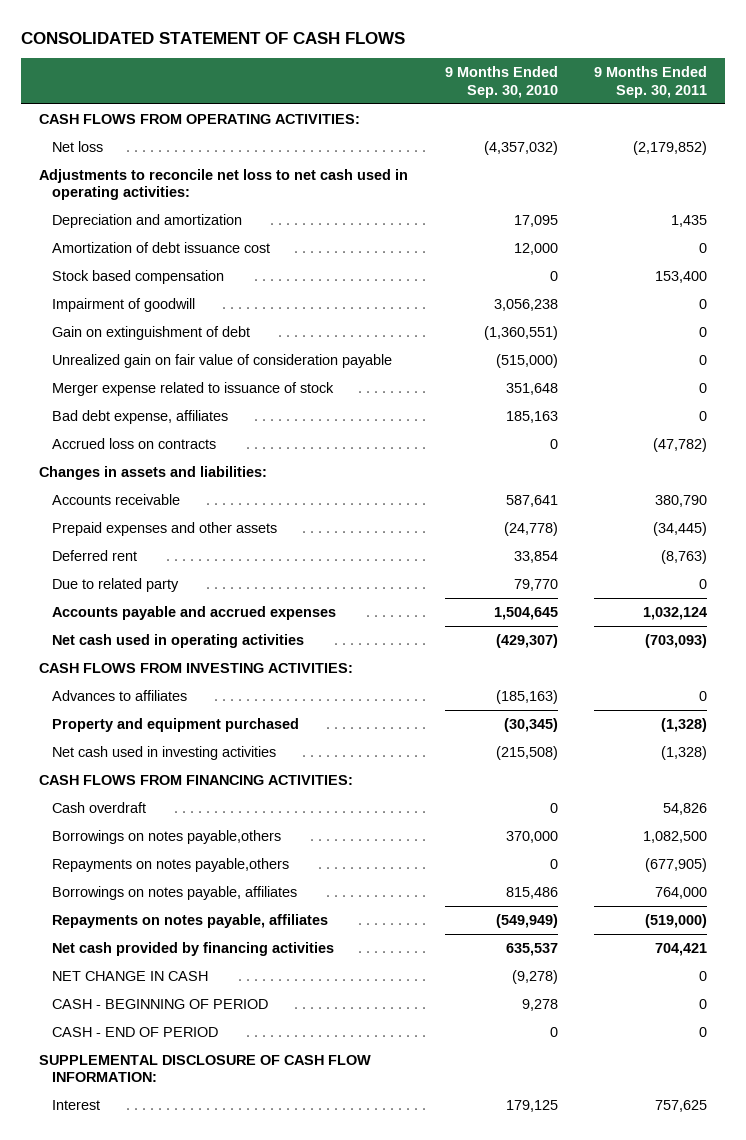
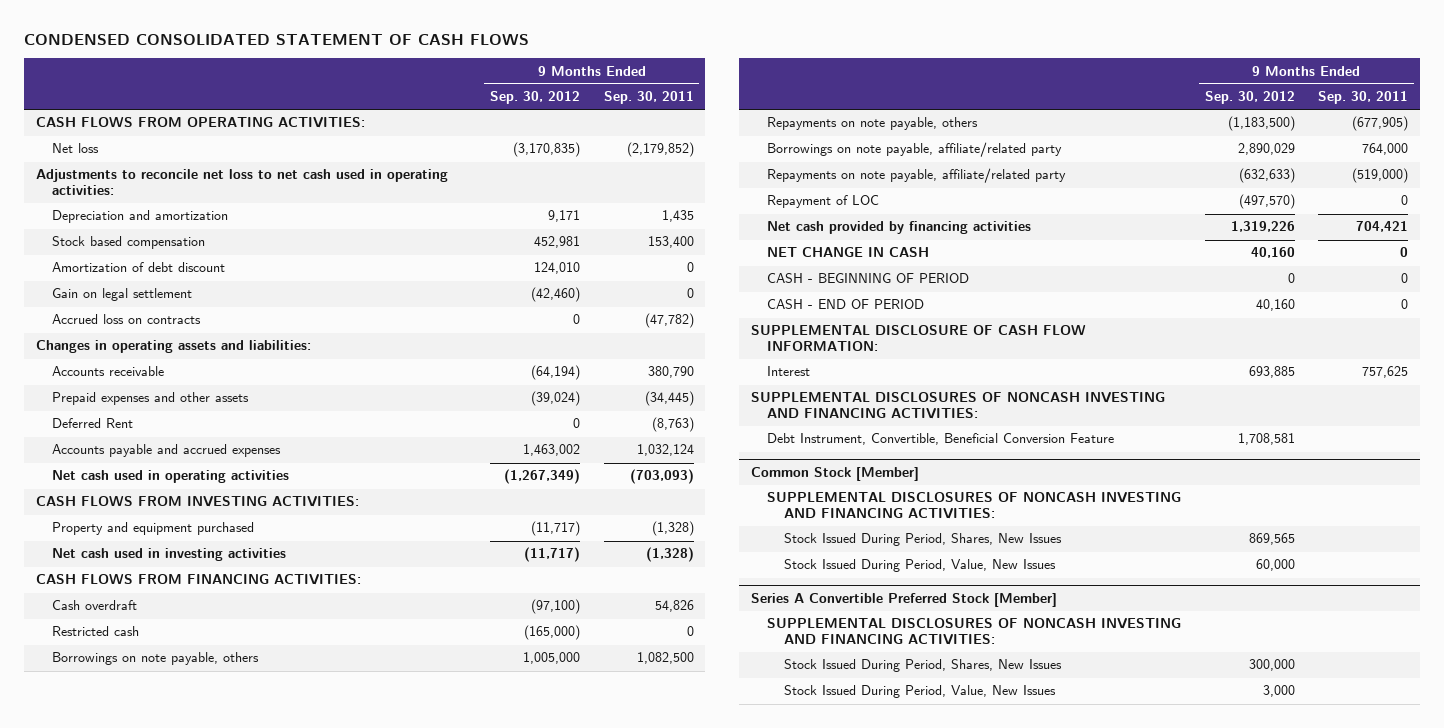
[21,31,406,44] CONSOLIDATED STATEMENT OF CASH FLOWS -> [24,33,530,45] CONDENSED CONSOLIDATED STATEMENT OF CASH FLOWS
[444,66,558,98] 9 Months Ended Sep. 30, 2010 -> none
none -> [489,91,580,105] Sep. 30, 2012
[52,241,271,253] Amortization of debt issuance cost -> none
[52,297,196,312] Impairment of goodwill -> none
[52,325,251,340] Gain on extinguishment of debt -> none
[52,353,393,368] Unrealized gain on fair value of consideration payable -> none
[52,381,335,396] Merger expense related to issuance of stock -> none
[52,409,229,424] Bad debt expense, affiliates -> none
none -> [52,262,226,273] Amortization of debt discount
none -> [52,288,193,302] Gain on legal settlement
[39,465,268,480] Changes in assets and liabilities: -> [35,340,311,354] Changes in operating assets and liabilities:
[52,577,180,592] Due to related party -> none
[52,549,138,561] Deferred rent -> [52,418,134,429] Deferred Rent
[52,689,188,701] Advances to affiliates -> none
none -> [52,626,140,637] Restricted cash
[52,829,282,844] Borrowings on notes payable,others -> [52,652,260,666] Borrowings on note payable, others
[52,857,290,872] Repayments on notes payable,others -> [767,117,979,131] Repayments on note payable, others
[52,885,298,900] Borrowings on notes payable, affiliates -> [767,142,1063,158] Borrowings on note payable, affiliate/related party
[52,913,329,928] Repayments on notes payable, affiliates -> [767,168,1067,184] Repayments on note payable, affiliate/related party
none -> [767,195,880,209] Repayment of LOC
none -> [750,392,1165,420] SUPPLEMENTAL DISCLOSURES OF NONCASH INVESTING AND FINANCING ACTIVITIES:
none -> [767,433,1115,446] Debt Instrument, Convertible, Beneficial Conversion Feature
none -> [750,467,919,482] Common Stock [Member]
none -> [767,492,1182,520] SUPPLEMENTAL DISCLOSURES OF NONCASH INVESTING AND FINANCING ACTIVITIES:
none -> [783,533,1062,547] Stock Issued During Period, Shares, New Issues
none -> [783,559,1056,573] Stock Issued During Period, Value, New Issues
none -> [750,593,1057,608] Series A Convertible Preferred Stock [Member]
none -> [767,618,1182,646] SUPPLEMENTAL DISCLOSURES OF NONCASH INVESTING AND FINANCING ACTIVITIES:
none -> [783,659,1062,673] Stock Issued During Period, Shares, New Issues
none -> [783,685,1056,699] Stock Issued During Period, Value, New Issues

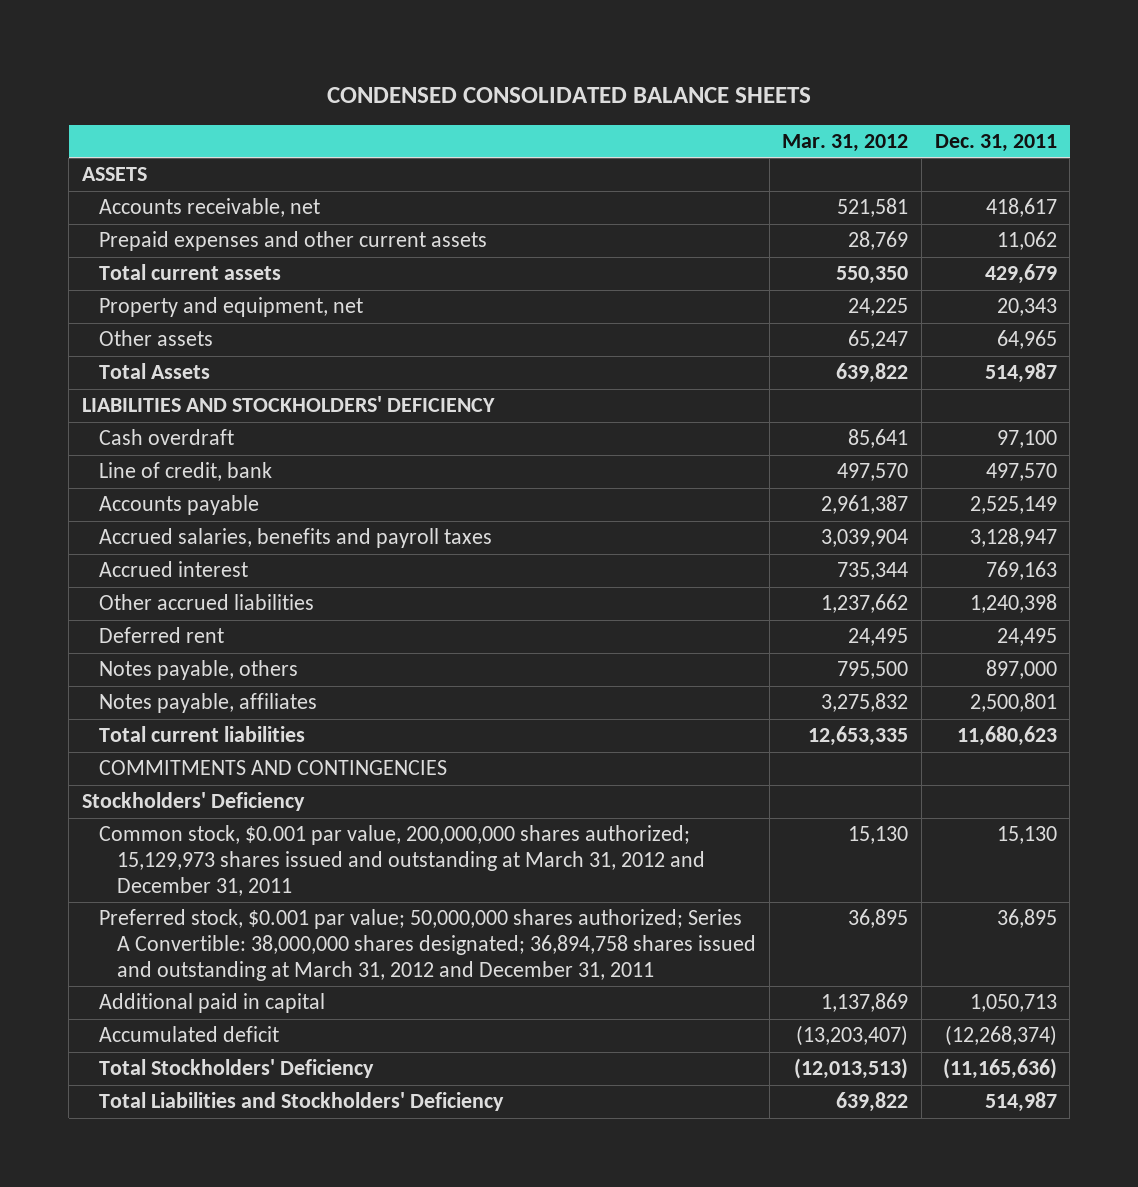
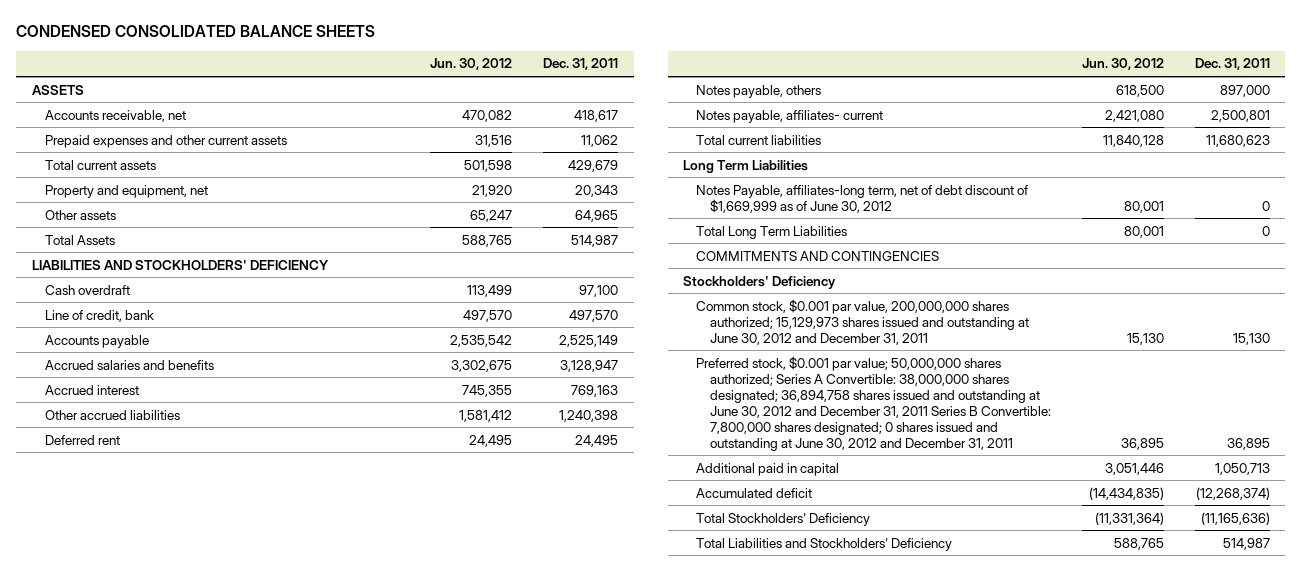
[782,133,909,152] Mar. 31, 2012 -> none
none -> [430,58,513,71] Jun. 30, 2012
[99,528,493,549] Accrued salaries, benefits and payroll taxes -> [45,359,215,370] Accrued salaries and benefits
[99,693,318,714] Notes payable, affiliates -> [696,109,884,123] Notes payable, affiliates- current
none -> [683,159,809,173] Long Term Liabilities
none -> [696,184,1029,213] Notes Payable, affiliates-long term, net of debt discount of $1,669,999 as of June 30, 2012
none -> [696,225,848,239] Total Long Term Liabilities
[99,825,705,896] Common stock, $0.001 par value, 200,000,000 shares authorized; 15,129,973 shares issued and outstanding at March 31, 2012 and December 31, 2011 -> [696,298,1029,345] Common stock, $0.001 par value, 200,000,000 shares authorized; 15,129,973 shares issued and outstanding at June 30, 2012 and December 31, 2011
[99,909,756,981] Preferred stock, $0.001 par value; 50,000,000 shares authorized; Series A Convertible: 38,000,000 shares designated; 36,894,758 shares issued and outstanding at March 31, 2012 and December 31, 2011 -> [696,355,1051,451] Preferred stock, $0.001 par value; 50,000,000 shares authorized; Series A Convertible: 38,000,000 shares designated; 36,894,758 shares issued and outstanding at June 30, 2012 and December 31, 2011 Series B Convertible: 7,800,000 shares designated; 0 shares issued and outstanding at June 30, 2012 and December 31, 2011

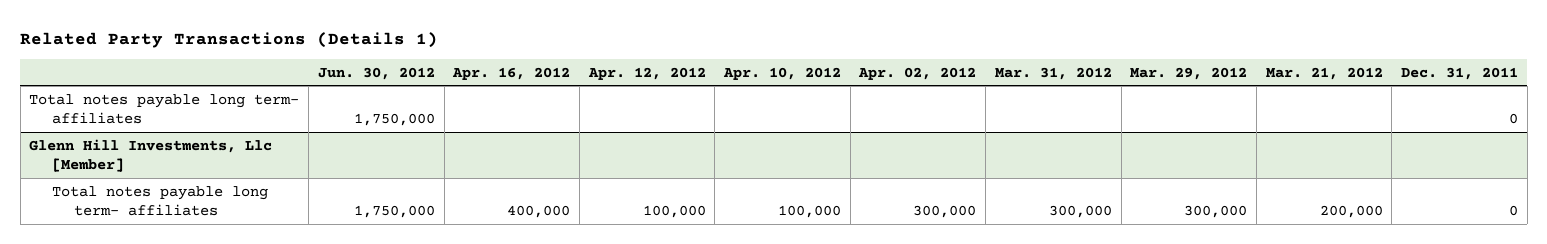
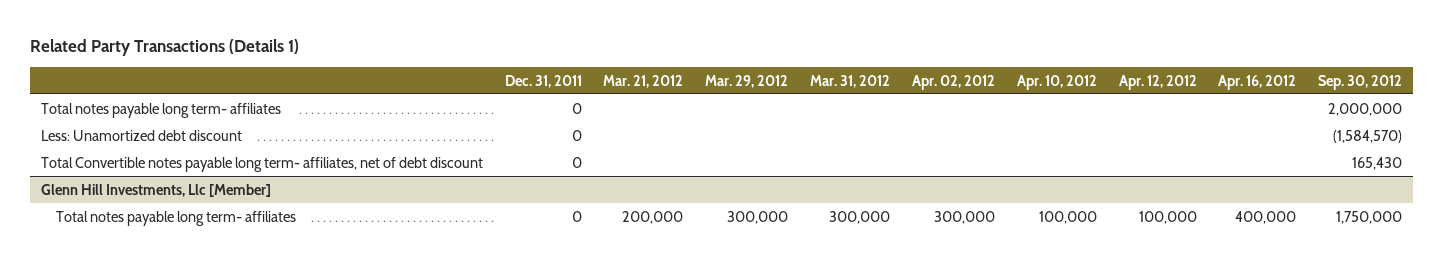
[317,66,435,80] Jun. 30, 2012 -> none
none -> [1318,74,1403,90] Sep. 30, 2012
none -> [40,129,242,141] Less: Unamortized debt discount
none -> [40,156,483,172] Total Convertible notes payable long term- affiliates, net of debt discount

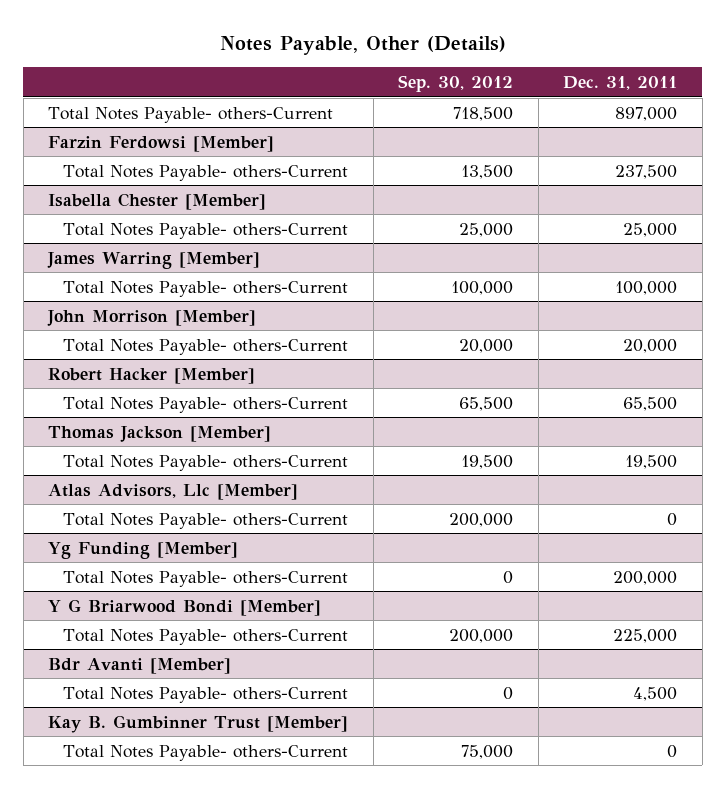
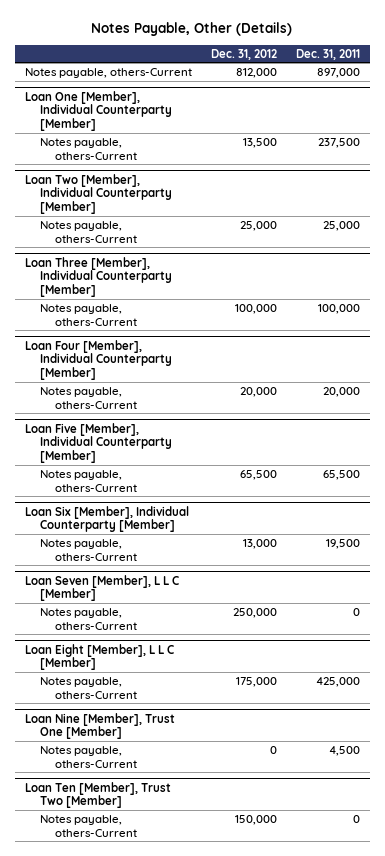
[398,75,514,93] Sep. 30, 2012 -> none
none -> [210,48,277,60] Dec. 31, 2012
[48,135,275,152] Farzin Ferdowsi [Member] -> none
[48,192,267,210] Isabella Chester [Member] -> none
[47,251,261,269] James Warring [Member] -> none
[47,309,257,326] John Morrison [Member] -> none
[48,367,256,384] Robert Hacker [Member] -> none
[48,425,272,442] Thomas Jackson [Member] -> none
[48,483,299,500] Atlas Advisors, Llc [Member] -> none
[48,541,239,559] Yg Funding [Member] -> none
[48,598,322,616] Y G Briarwood Bondi [Member] -> none
[48,657,232,674] Bdr Avanti [Member] -> none
[48,714,349,733] Kay B. Gumbinner Trust [Member] -> none
[62,744,348,761] Total Notes Payable- others-Current -> none
[48,106,334,123] Total Notes Payable- others-Current -> [24,67,192,78] Notes payable, others-Current
none -> [24,90,172,132] Loan One [Member], Individual Counterparty [Member]
[62,164,348,181] Total Notes Payable- others-Current -> [39,137,138,160] Notes payable, others-Current
none -> [24,173,172,215] Loan Two [Member], Individual Counterparty [Member]
[62,222,348,239] Total Notes Payable- others-Current -> [39,220,138,243] Notes payable, others-Current
none -> [24,256,172,298] Loan Three [Member], Individual Counterparty [Member]
[62,280,348,297] Total Notes Payable- others-Current -> [39,303,138,326] Notes payable, others-Current
none -> [24,339,172,381] Loan Four [Member], Individual Counterparty [Member]
[62,338,348,355] Total Notes Payable- others-Current -> [39,386,138,409] Notes payable, others-Current
none -> [24,422,172,464] Loan Five [Member], Individual Counterparty [Member]
[62,396,348,413] Total Notes Payable- others-Current -> [39,469,138,492] Notes payable, others-Current
none -> [24,505,189,533] Loan Six [Member], Individual Counterparty [Member]
[62,454,348,471] Total Notes Payable- others-Current -> [39,538,138,561] Notes payable, others-Current
none -> [24,574,179,602] Loan Seven [Member], L L C [Member]
[62,512,348,529] Total Notes Payable- others-Current -> [39,607,138,630] Notes payable, others-Current
none -> [24,643,174,671] Loan Eight [Member], L L C [Member]
[62,570,348,587] Total Notes Payable- others-Current -> [39,676,138,699] Notes payable, others-Current
[613,570,678,585] 200,000 -> [316,676,361,687] 425,000
none -> [24,712,175,740] Loan Nine [Member], Trust One [Member]
[62,628,348,645] Total Notes Payable- others-Current -> [39,745,138,768] Notes payable, others-Current
[613,628,678,643] 225,000 -> [329,745,361,756] 4,500
none -> [24,781,171,809] Loan Ten [Member], Trust Two [Member]
[62,686,348,703] Total Notes Payable- others-Current -> [39,814,138,837] Notes payable, others-Current
[633,686,678,701] 4,500 -> [353,814,361,823] 0

